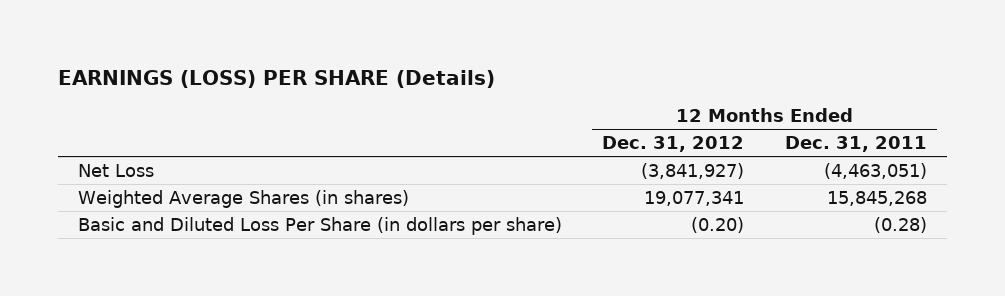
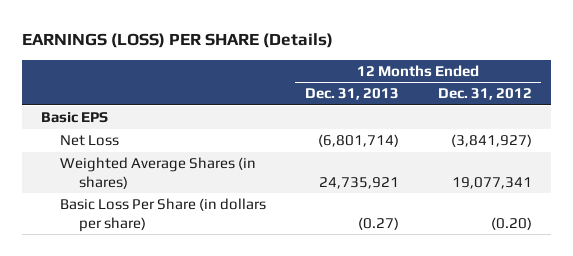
[785,136,928,153] Dec. 31, 2011 -> none
none -> [304,88,399,101] Dec. 31, 2013
none -> [41,112,109,124] Basic EPS
[77,216,562,235] Basic and Diluted Loss Per Share (in dollars per share) -> [60,198,267,232] Basic Loss Per Share (in dollars per share)

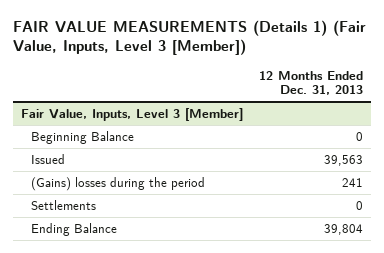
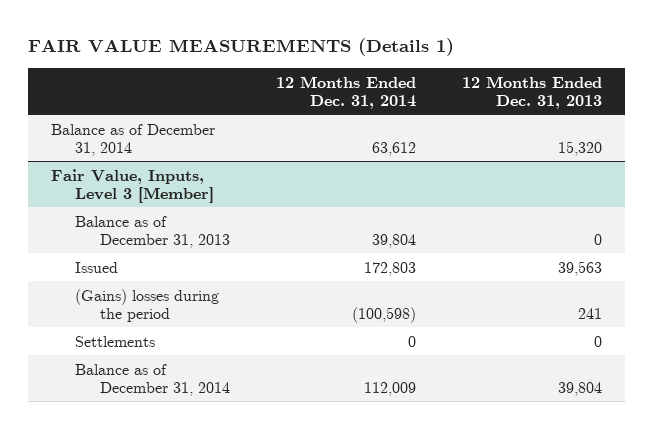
[12,20,366,56] FAIR VALUE MEASUREMENTS (Details 1) (Fair Value, Inputs, Level 3 [Member]) -> [28,38,455,57] FAIR VALUE MEASUREMENTS (Details 1)
none -> [276,75,417,109] 12 Months Ended Dec. 31, 2014
none -> [51,123,216,156] Balance as of December 31, 2014
[30,130,134,144] Beginning Balance -> [75,215,230,248] Balance as of December 31, 2013
[30,222,117,236] Ending Balance -> [75,363,230,396] Balance as of December 31, 2014

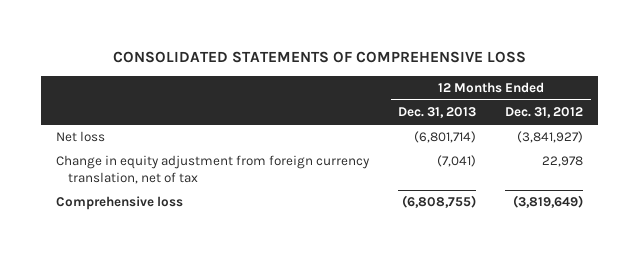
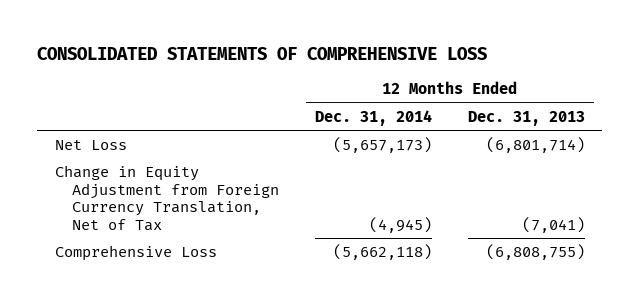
[505,107,584,119] Dec. 31, 2012 -> none
none -> [315,109,433,126] Dec. 31, 2014
[55,131,105,143] Net loss -> [55,139,128,150] Net Loss
[55,155,370,185] Change in equity adjustment from foreign currency translation, net of tax -> [55,164,280,232] Change in Equity Adjustment from Foreign Currency Translation, Net of Tax
[55,196,183,211] Comprehensive loss -> [55,244,218,261] Comprehensive Loss

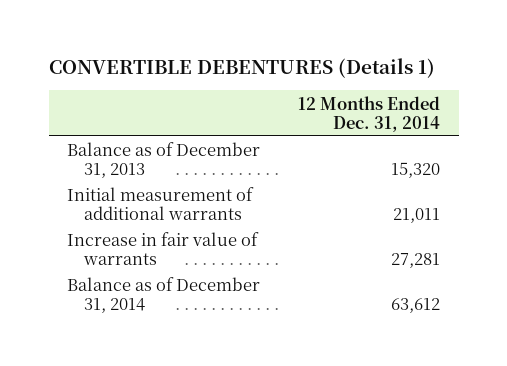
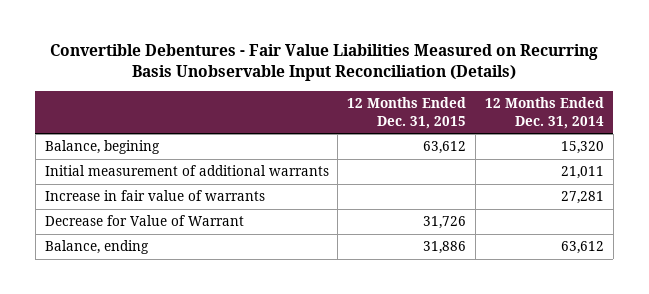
[48,58,435,79] CONVERTIBLE DEBENTURES (Details 1) -> [50,44,599,82] Convertible Debentures - Fair Value Liabilities Measured on Recurring Basis Unobservable Input Reconciliation (Details)
none -> [347,97,467,129] 12 Months Ended Dec. 31, 2015
[67,142,261,179] Balance as of December 31, 2013 -> [44,140,160,155] Balance, begining
none -> [44,215,244,227] Decrease for Value of Warrant
[67,277,261,314] Balance as of December 31, 2014 -> [44,240,149,255] Balance, ending

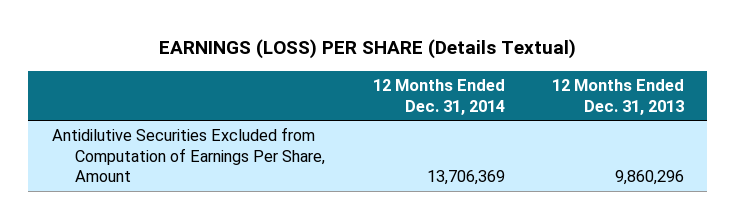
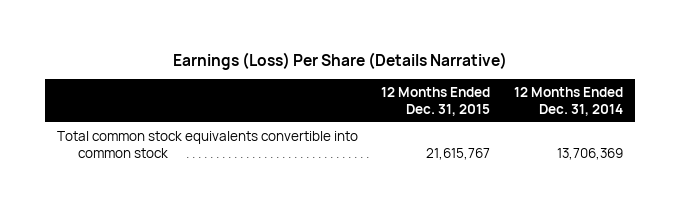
[158,39,576,60] EARNINGS (LOSS) PER SHARE (Details Textual) -> [172,51,507,70] Earnings (Loss) Per Share (Details Narrative)
[551,79,684,115] 12 Months Ended Dec. 31, 2013 -> none
none -> [381,87,491,117] 12 Months Ended Dec. 31, 2015
[52,127,326,183] Antidilutive Securities Excluded from Computation of Earnings Per Share, Amount -> [56,130,358,158] Total common stock equivalents convertible into common stock

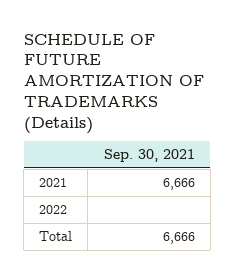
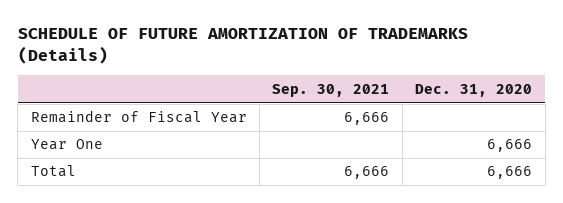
none -> [415,83,533,97] Dec. 31, 2020
[39,177,68,187] 2021 -> [30,110,247,124] Remainder of Fiscal Year
[39,204,68,214] 2022 -> [30,139,103,151] Year One

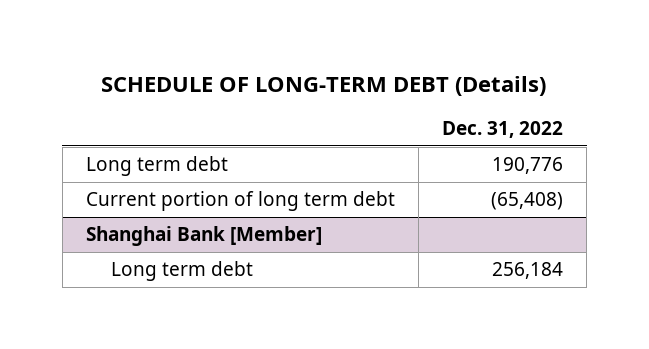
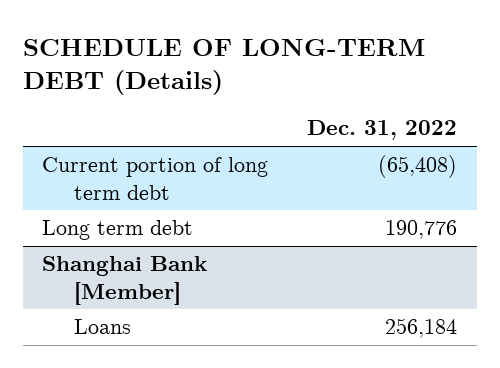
[85,156,228,177] Long term debt -> [42,220,194,241] Long term debt
[110,261,253,282] Long term debt -> [74,319,132,335] Loans

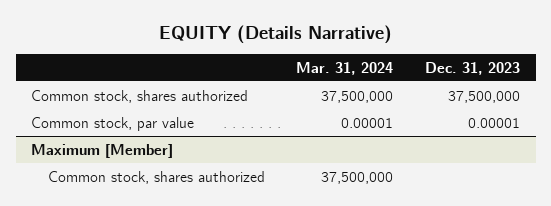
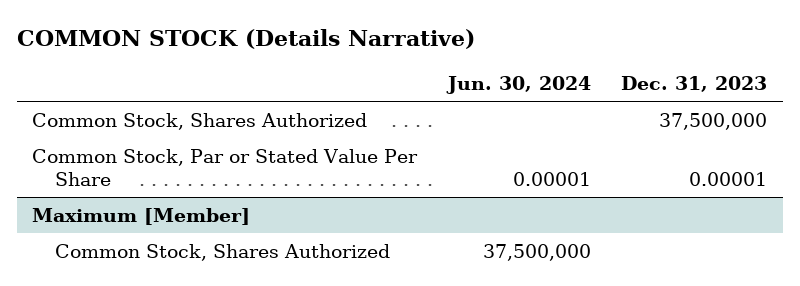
[158,25,392,45] EQUITY (Details Narrative) -> [17,29,476,50] COMMON STOCK (Details Narrative)
[296,61,394,75] Mar. 31, 2024 -> none
none -> [445,76,591,95] Jun. 30, 2024
[31,89,249,103] Common stock, shares authorized -> [32,112,368,130] Common Stock, Shares Authorized
[31,116,195,131] Common stock, par value -> [32,148,419,186] Common Stock, Par or Stated Value Per Share
[47,170,265,184] Common stock, shares authorized -> [54,243,390,261] Common Stock, Shares Authorized

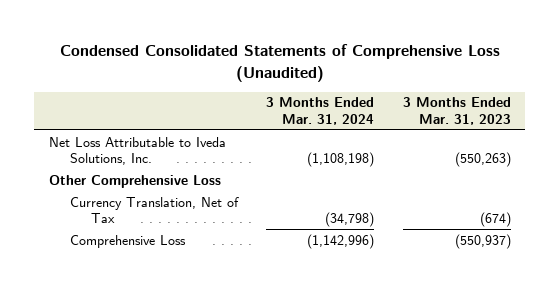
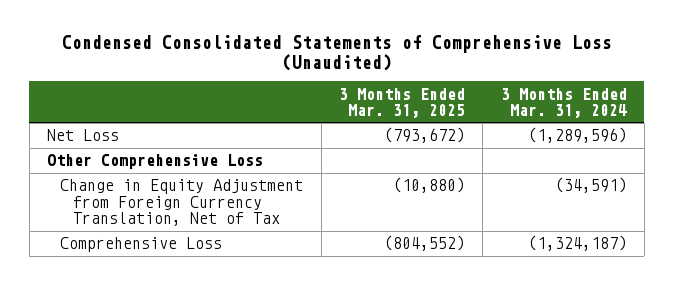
[402,97,511,125] 3 Months Ended Mar. 31, 2023 -> none
none -> [338,87,465,119] 3 Months Ended Mar. 31, 2025
[48,136,226,166] Net Loss Attributable to Iveda Solutions, Inc. -> [46,129,119,142] Net Loss
[307,152,375,168] (1,108,198) -> [527,127,627,144] (1,289,596)
[69,196,239,224] Currency Translation, Net of Tax -> [60,179,304,227] Change in Equity Adjustment from Foreign Currency Translation, Net of Tax
[325,212,375,228] (34,798) -> [554,177,627,194] (34,591)
[307,233,375,249] (1,142,996) -> [527,235,627,252] (1,324,187)

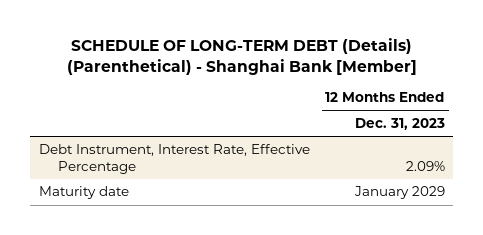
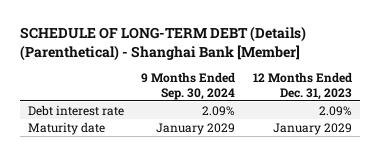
none -> [141,72,236,100] 9 Months Ended Sep. 30, 2024
[38,144,310,174] Debt Instrument, Interest Rate, Effective Percentage -> [28,104,125,116] Debt interest rate

